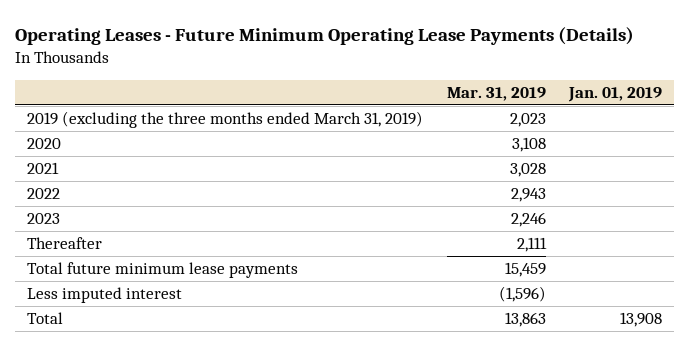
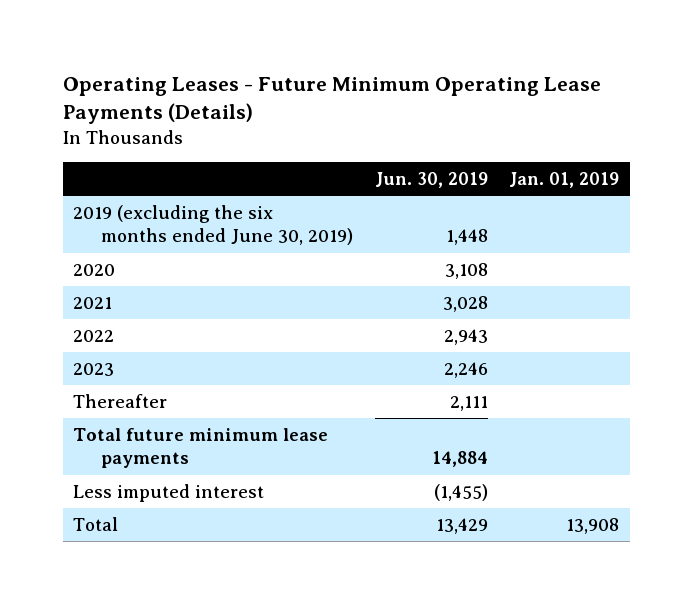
[446,87,546,102] Mar. 31, 2019 -> none
none -> [374,172,488,189] Jun. 30, 2019
[26,111,423,129] 2019 (excluding the three months ended March 31, 2019) -> [73,204,354,246] 2019 (excluding the six months ended June 30, 2019)

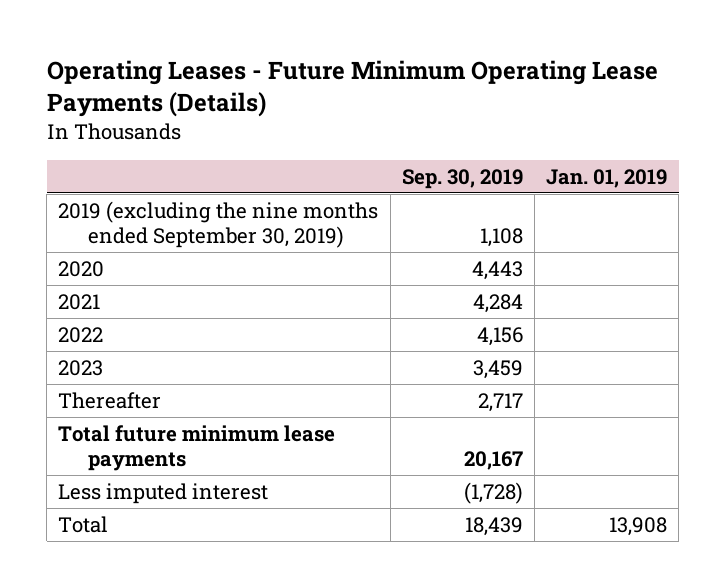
[374,172,488,189] Jun. 30, 2019 -> none
none -> [401,168,523,189] Sep. 30, 2019
[73,204,354,246] 2019 (excluding the six months ended June 30, 2019) -> [58,201,379,248] 2019 (excluding the nine months ended September 30, 2019)

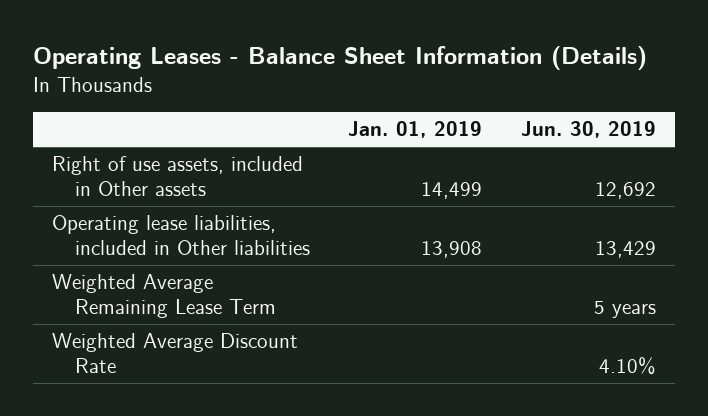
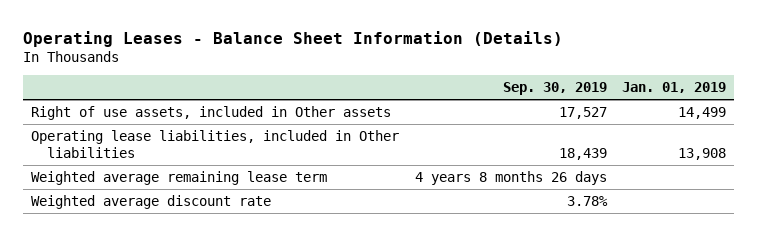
[520,121,656,139] Jun. 30, 2019 -> none
none -> [502,81,607,95] Sep. 30, 2019
[51,274,276,318] Weighted Average Remaining Lease Term -> [30,170,327,185] Weighted average remaining lease term
[51,333,298,373] Weighted Average Discount Rate -> [30,194,271,209] Weighted average discount rate

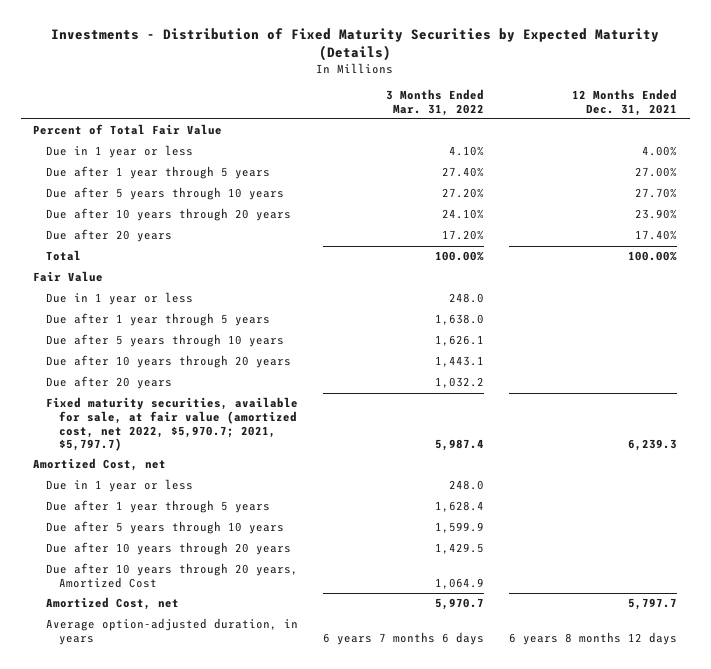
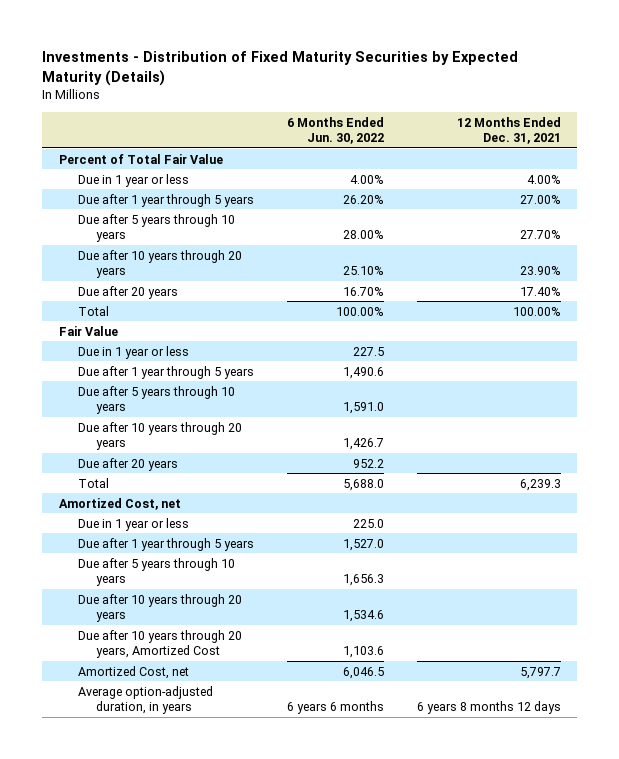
[386,88,485,116] 3 Months Ended Mar. 31, 2022 -> none
none -> [286,116,384,144] 6 Months Ended Jun. 30, 2022
[46,397,299,452] Fixed maturity securities, available for sale, at fair value (amortized cost, net 2022, $5,970.7; 2021, $5,797.7) -> [77,477,109,488] Total

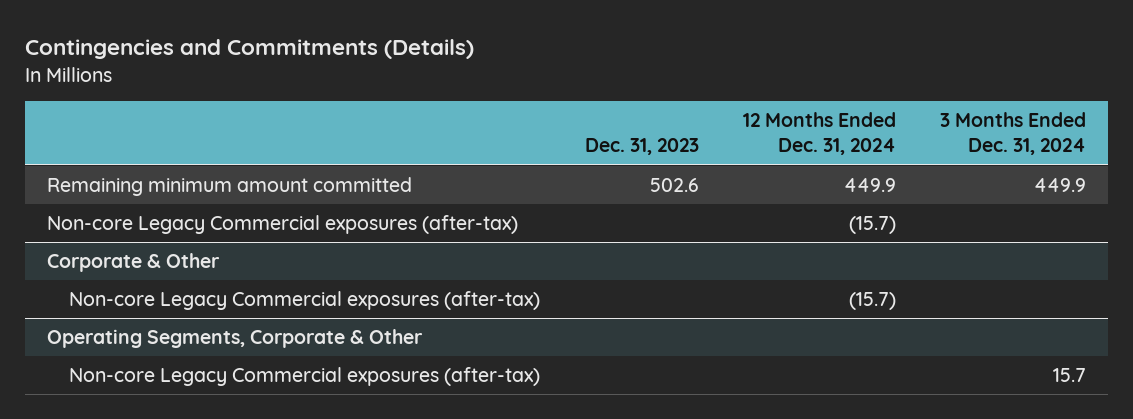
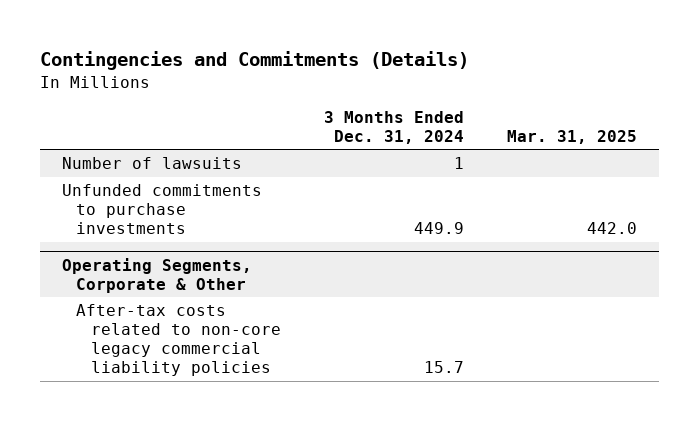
[584,138,699,156] Dec. 31, 2023 -> none
[742,112,896,156] 12 Months Ended Dec. 31, 2024 -> none
none -> [507,130,638,145] Mar. 31, 2025
[47,215,519,235] Non-core Legacy Commercial exposures (after-tax) -> none
[47,253,221,273] Corporate & Other -> none
[69,291,541,311] Non-core Legacy Commercial exposures (after-tax) -> none
none -> [62,157,243,170] Number of lawsuits
[47,177,413,197] Remaining minimum amount committed -> [62,184,263,235] Unfunded commitments to purchase investments
[69,367,541,387] Non-core Legacy Commercial exposures (after-tax) -> [76,304,281,377] After-tax costs related to non-core legacy commercial liability policies

